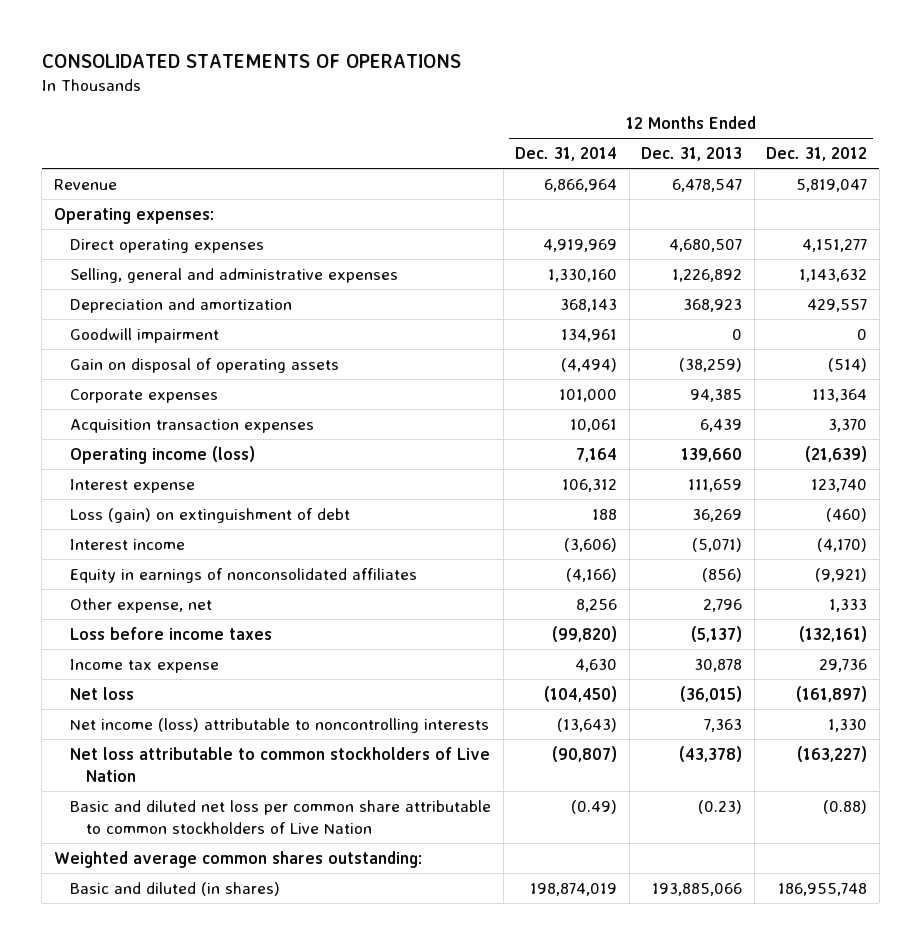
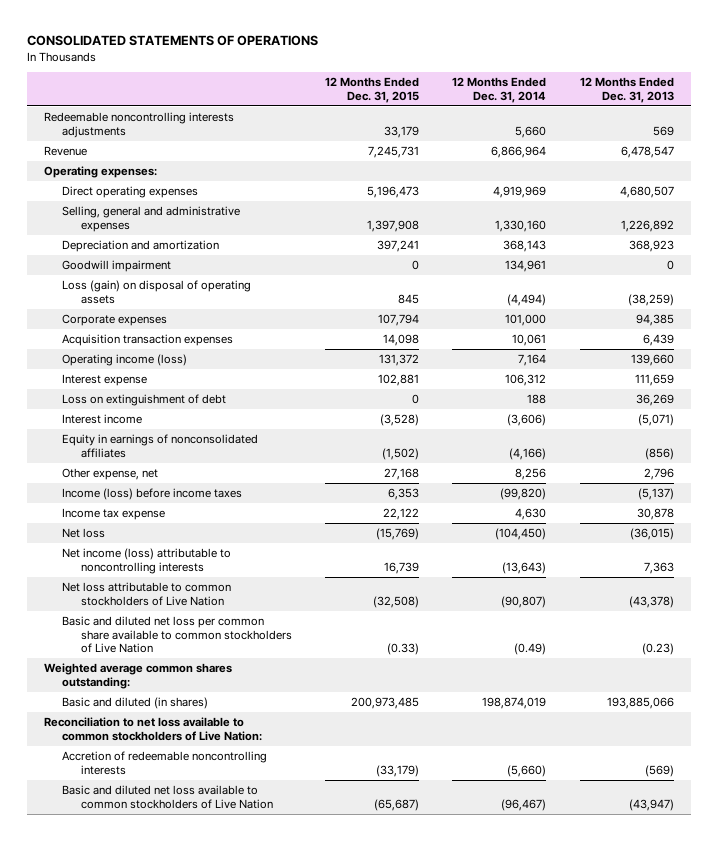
[766,146,868,161] Dec. 31, 2012 -> none
none -> [325,77,420,103] 12 Months Ended Dec. 31, 2015
none -> [43,112,234,138] Redeemable noncontrolling interests adjustments
[70,357,340,373] Gain on disposal of operating assets -> [62,280,252,304] Loss (gain) on disposal of operating assets
[70,507,351,523] Loss (gain) on extinguishment of debt -> [62,394,227,407] Loss on extinguishment of debt
[70,626,273,640] Loss before income taxes -> [62,488,243,501] Income (loss) before income taxes
[70,799,492,834] Basic and diluted net loss per common share attributable to common stockholders of Live Nation -> [62,616,292,654] Basic and diluted net loss per common share available to common stockholders of Live Nation
none -> [43,717,263,741] Reconciliation to net loss available to common stockholders of Live Nation:
none -> [62,751,268,775] Accretion of redeemable noncontrolling interests
none -> [62,785,273,809] Basic and diluted net loss available to common stockholders of Live Nation

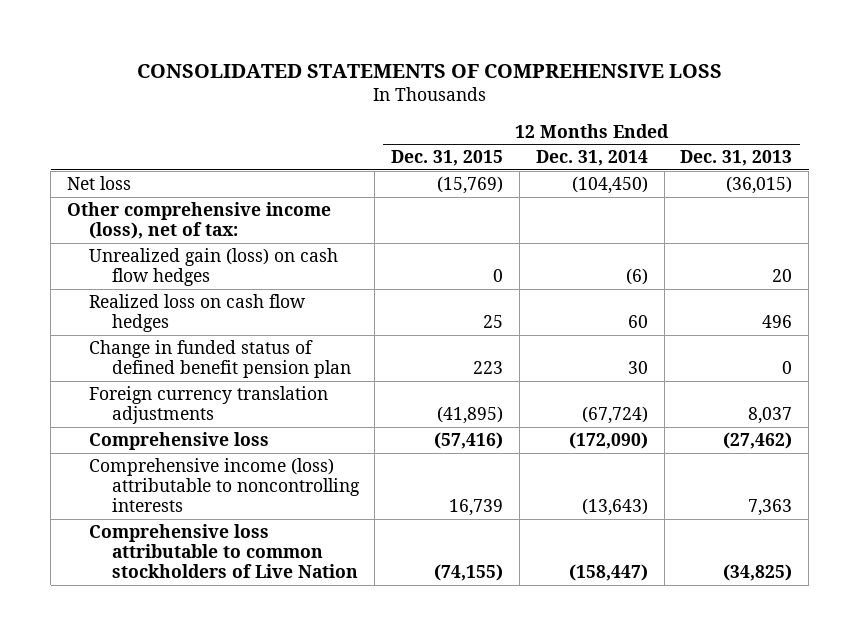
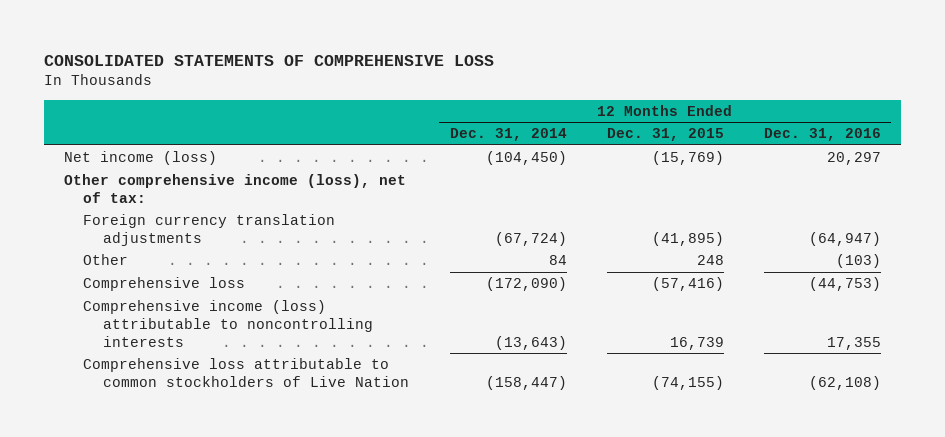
[680,150,793,167] Dec. 31, 2013 -> none
none -> [764,128,882,142] Dec. 31, 2016
[66,176,131,191] Net loss -> [63,151,217,166] Net income (loss)
[89,248,339,287] Unrealized gain (loss) on cash flow hedges -> none
[89,294,307,333] Realized loss on cash flow hedges -> none
[89,340,351,379] Change in funded status of defined benefit pension plan -> none
none -> [83,254,129,266] Other

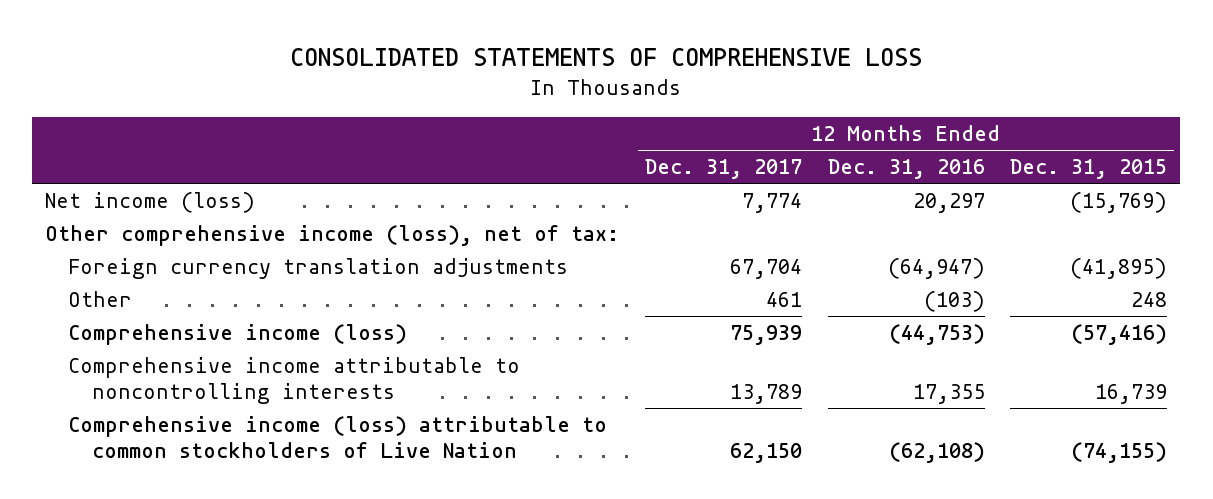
[449,128,567,142] Dec. 31, 2014 -> none
none -> [644,159,802,180] Dec. 31, 2017
[83,277,246,292] Comprehensive loss -> [68,323,408,345] Comprehensive income (loss)
[83,300,374,347] Comprehensive income (loss) attributable to noncontrolling interests -> [68,356,521,405] Comprehensive income attributable to noncontrolling interests
[83,358,410,387] Comprehensive loss attributable to common stockholders of Live Nation -> [68,415,608,459] Comprehensive income (loss) attributable to common stockholders of Live Nation

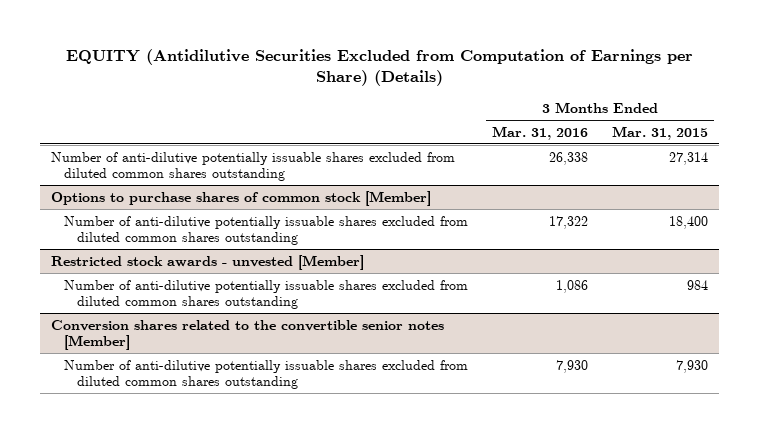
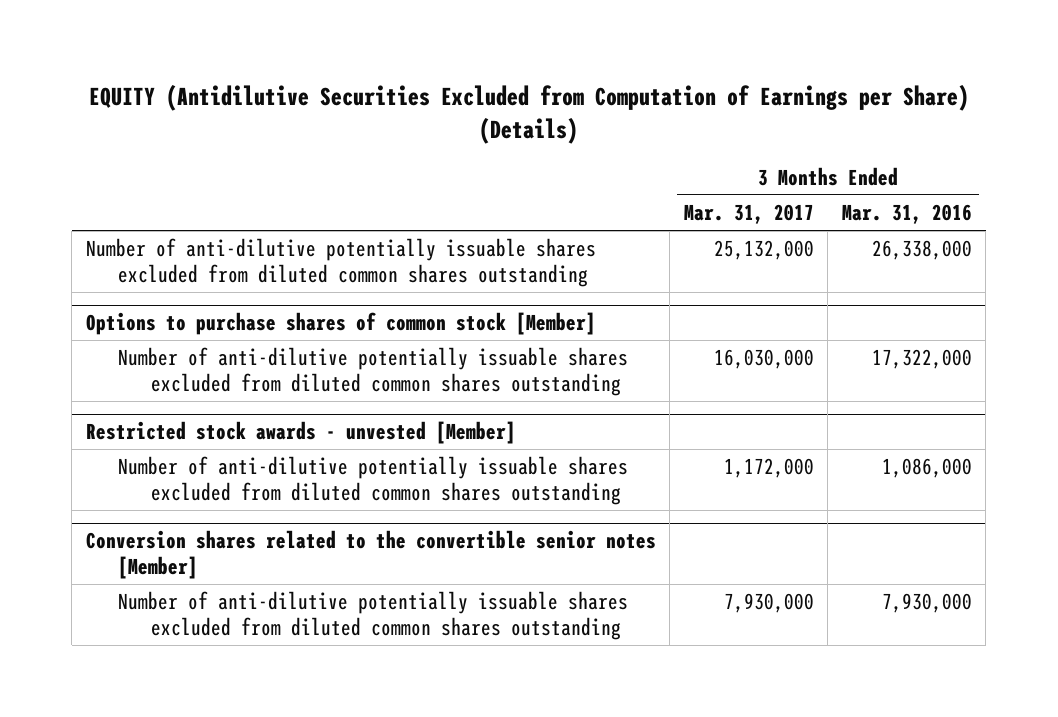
[611,125,708,140] Mar. 31, 2015 -> none
none -> [683,204,814,225] Mar. 31, 2017
[548,151,588,165] 26,338 -> [871,240,972,261] 26,338,000
[548,215,588,229] 17,322 -> [871,349,972,370] 17,322,000
[555,279,588,293] 1,086 -> [881,458,972,479] 1,086,000
[555,359,588,373] 7,930 -> [881,593,972,614] 7,930,000

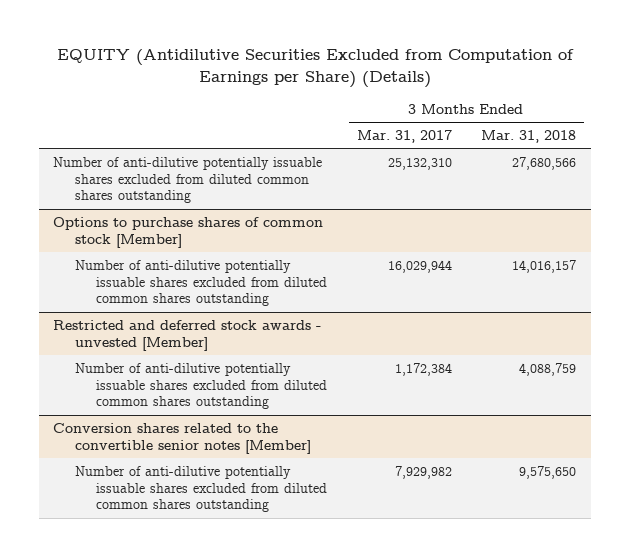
[841,204,972,225] Mar. 31, 2016 -> none
none -> [481,129,577,143] Mar. 31, 2018
[713,240,814,261] 25,132,000 -> [387,157,452,170] 25,132,310
[713,349,814,370] 16,030,000 -> [387,259,452,273] 16,029,944
[85,421,516,445] Restricted stock awards - unvested [Member] -> [53,319,322,351] Restricted and deferred stock awards - unvested [Member]
[723,458,814,479] 1,172,000 -> [394,362,452,376] 1,172,384
[723,593,814,614] 7,930,000 -> [394,465,452,479] 7,929,982

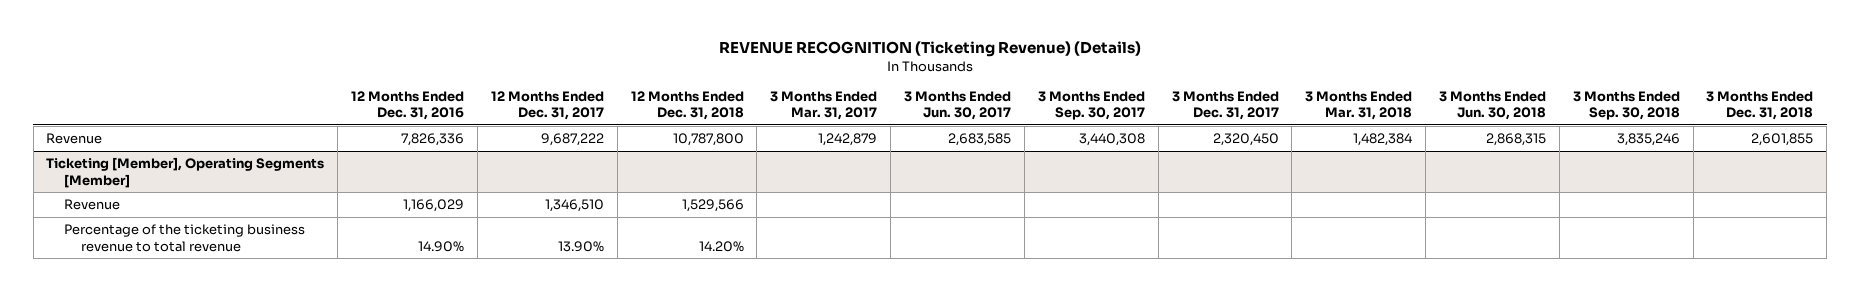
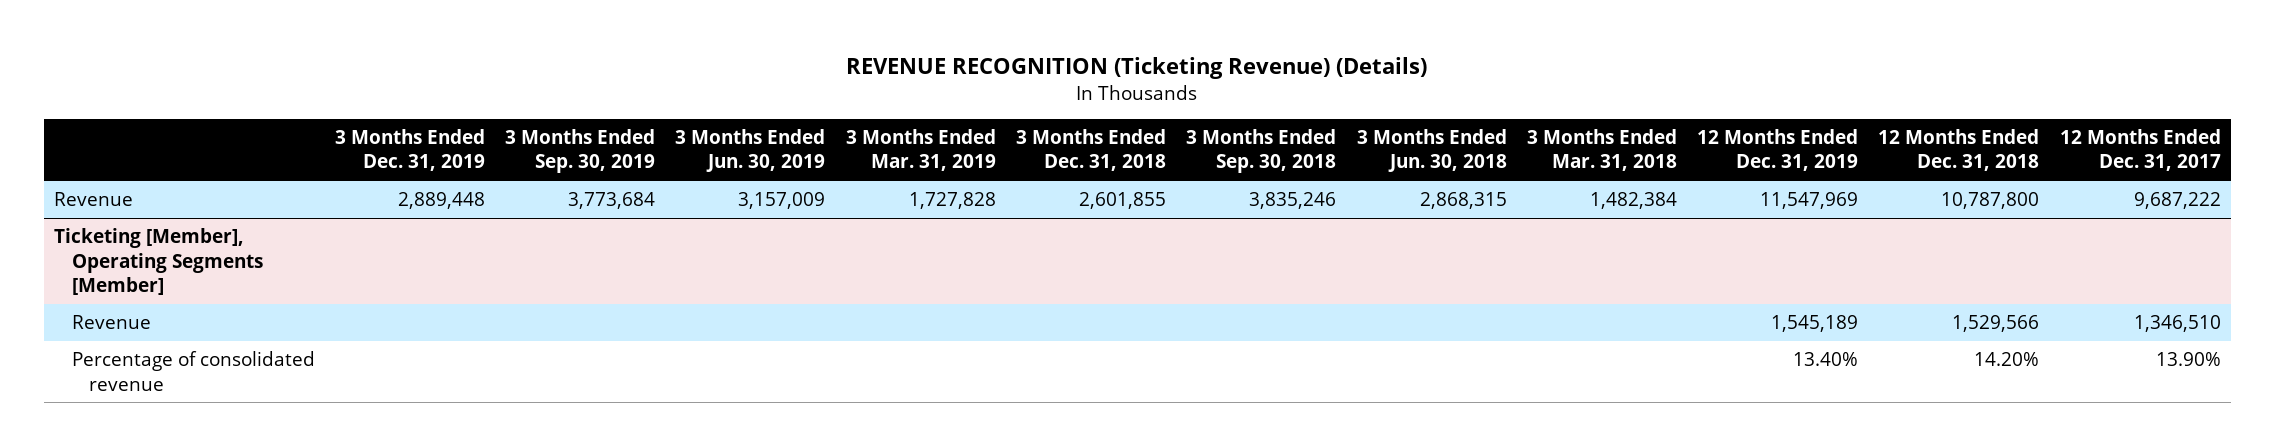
[351,90,465,121] 12 Months Ended Dec. 31, 2016 -> none
[770,90,878,121] 3 Months Ended Mar. 31, 2017 -> none
[904,90,1012,121] 3 Months Ended Jun. 30, 2017 -> none
[1037,90,1145,121] 3 Months Ended Sep. 30, 2017 -> none
[1171,90,1279,121] 3 Months Ended Dec. 31, 2017 -> none
none -> [334,129,485,172] 3 Months Ended Dec. 31, 2019
none -> [505,129,656,174] 3 Months Ended Sep. 30, 2019
none -> [675,129,826,173] 3 Months Ended Jun. 30, 2019
none -> [845,129,996,172] 3 Months Ended Mar. 31, 2019
none -> [1697,129,1859,172] 12 Months Ended Dec. 31, 2019
[63,224,305,252] Percentage of the ticketing business revenue to total revenue -> [71,351,315,391] Percentage of consolidated revenue

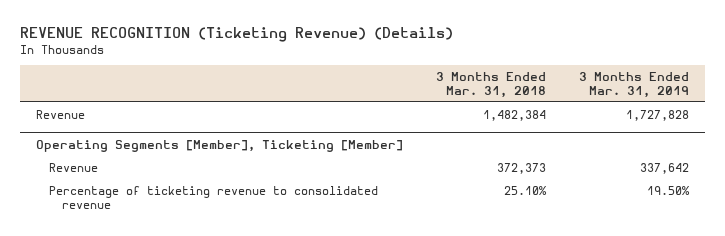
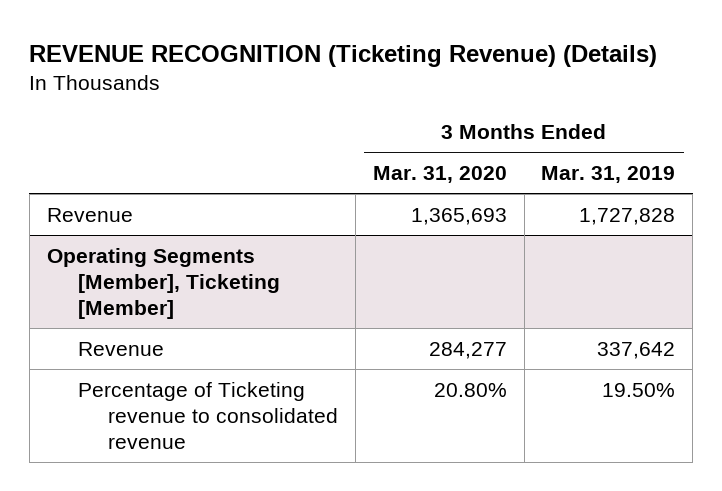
[436,71,547,98] 3 Months Ended Mar. 31, 2018 -> none
none -> [372,166,507,184] Mar. 31, 2020
[49,185,379,209] Percentage of ticketing revenue to consolidated revenue -> [77,381,339,449] Percentage of Ticketing revenue to consolidated revenue

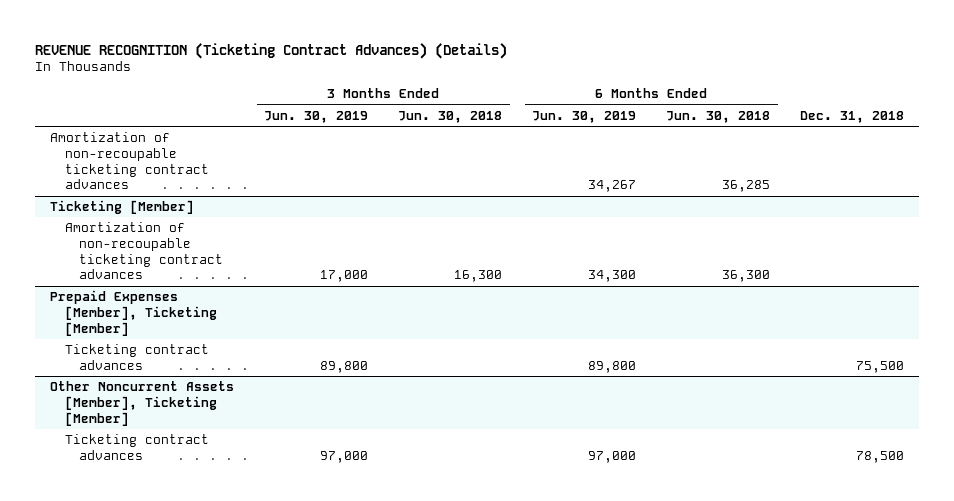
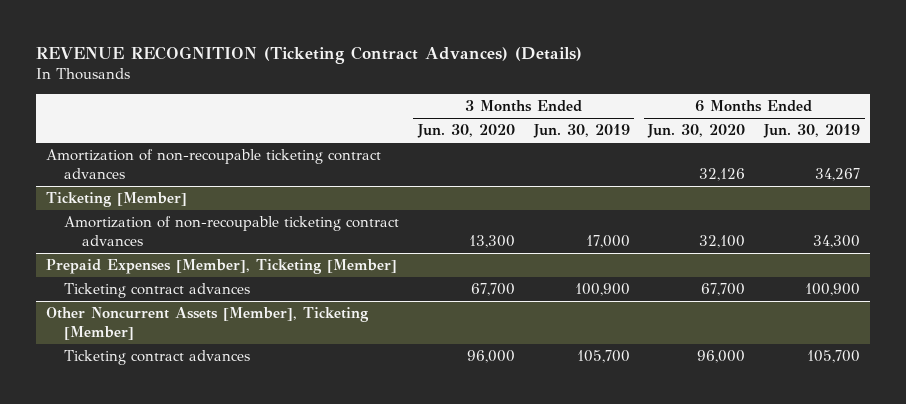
[398,110,503,123] Jun. 30, 2018 -> none
[666,110,771,123] Jun. 30, 2018 -> none
[800,110,905,123] Dec. 31, 2018 -> none
none -> [416,124,515,139] Jun. 30, 2020
none -> [647,124,746,139] Jun. 30, 2020
[320,360,369,373] 89,800 -> [574,283,630,297] 100,900
[588,360,637,373] 89,800 -> [805,283,861,297] 100,900
[320,450,369,463] 97,000 -> [576,350,630,364] 105,700
[588,450,637,463] 97,000 -> [807,350,861,364] 105,700

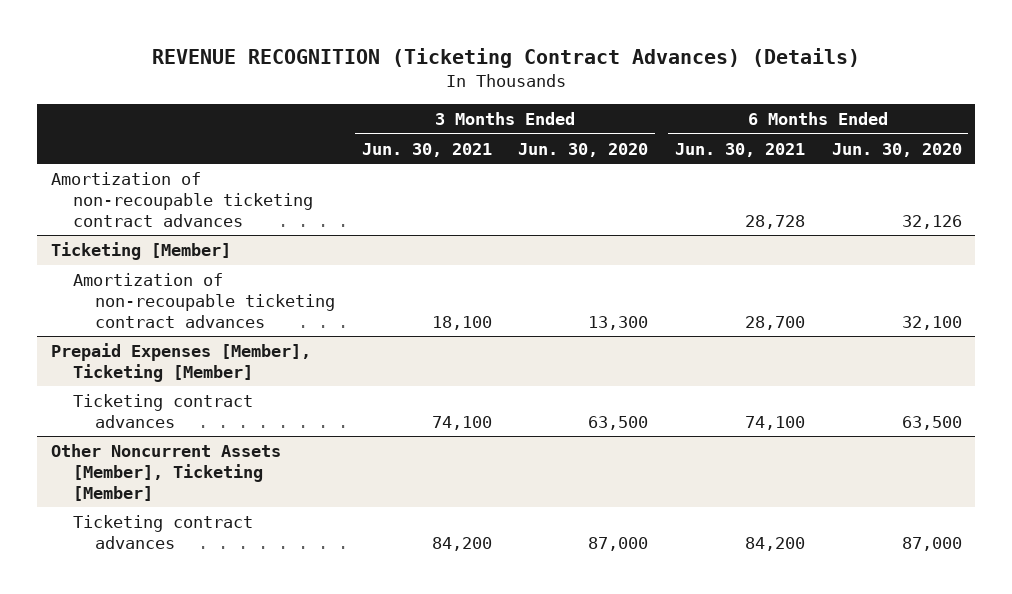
[532,124,630,139] Jun. 30, 2019 -> none
[763,124,861,139] Jun. 30, 2019 -> none
none -> [361,142,492,157] Jun. 30, 2021
none -> [674,142,805,157] Jun. 30, 2021
[470,283,515,297] 67,700 -> [588,415,649,430] 63,500
[701,283,746,297] 67,700 -> [901,415,962,430] 63,500
[466,350,515,364] 96,000 -> [588,536,649,551] 87,000
[697,350,746,364] 96,000 -> [901,536,962,551] 87,000

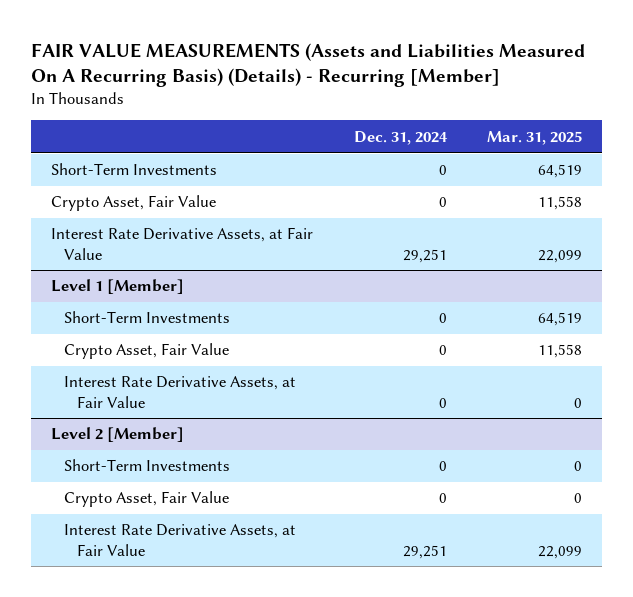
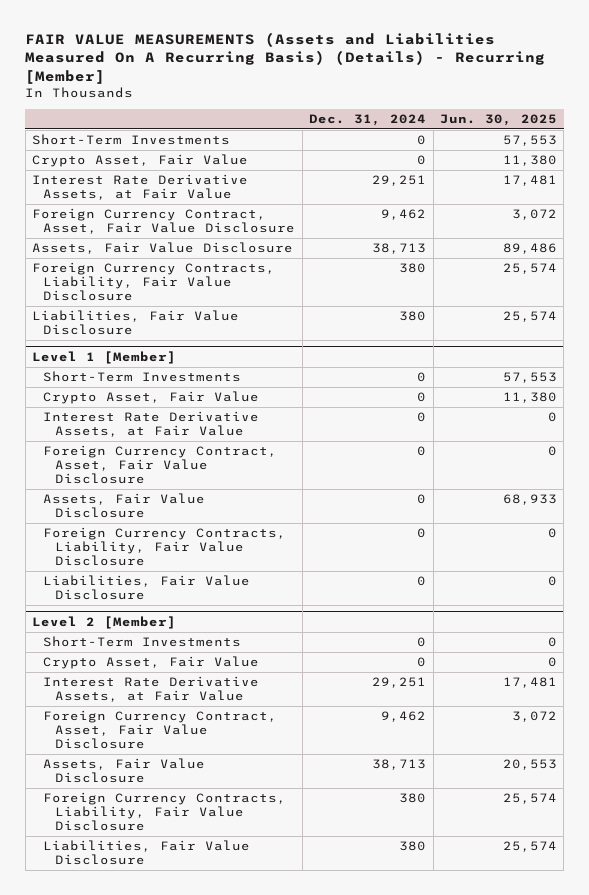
[486,130,582,145] Mar. 31, 2025 -> none
none -> [439,113,557,126] Jun. 30, 2025
none -> [32,208,296,235] Foreign Currency Contract, Asset, Fair Value Disclosure
none -> [32,242,294,255] Assets, Fair Value Disclosure
none -> [32,262,276,302] Foreign Currency Contracts, Liability, Fair Value Disclosure
none -> [32,310,240,336] Liabilities, Fair Value Disclosure
none -> [43,445,278,485] Foreign Currency Contract, Asset, Fair Value Disclosure
none -> [43,493,206,519] Assets, Fair Value Disclosure
none -> [43,527,287,567] Foreign Currency Contracts, Liability, Fair Value Disclosure
none -> [43,575,251,601] Liabilities, Fair Value Disclosure
none -> [43,710,278,750] Foreign Currency Contract, Asset, Fair Value Disclosure
none -> [43,758,206,784] Assets, Fair Value Disclosure
none -> [43,792,287,832] Foreign Currency Contracts, Liability, Fair Value Disclosure
none -> [43,840,251,866] Liabilities, Fair Value Disclosure

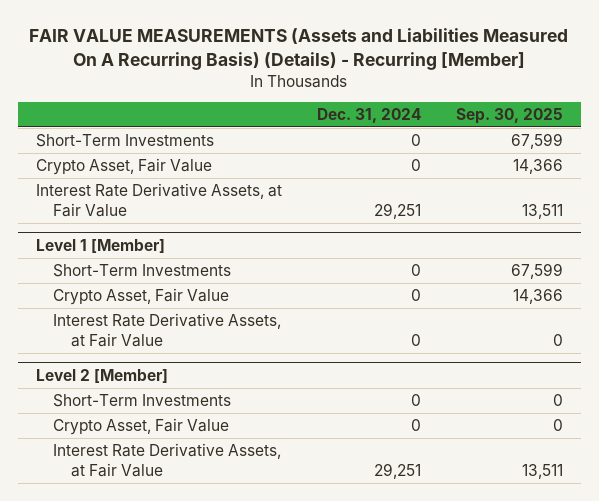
[439,113,557,126] Jun. 30, 2025 -> none
none -> [456,108,564,125] Sep. 30, 2025
[32,208,296,235] Foreign Currency Contract, Asset, Fair Value Disclosure -> none
[32,242,294,255] Assets, Fair Value Disclosure -> none
[32,262,276,302] Foreign Currency Contracts, Liability, Fair Value Disclosure -> none
[32,310,240,336] Liabilities, Fair Value Disclosure -> none
[43,445,278,485] Foreign Currency Contract, Asset, Fair Value Disclosure -> none
[43,493,206,519] Assets, Fair Value Disclosure -> none
[43,527,287,567] Foreign Currency Contracts, Liability, Fair Value Disclosure -> none
[43,575,251,601] Liabilities, Fair Value Disclosure -> none
[43,710,278,750] Foreign Currency Contract, Asset, Fair Value Disclosure -> none
[43,758,206,784] Assets, Fair Value Disclosure -> none
[43,792,287,832] Foreign Currency Contracts, Liability, Fair Value Disclosure -> none
[43,840,251,866] Liabilities, Fair Value Disclosure -> none

